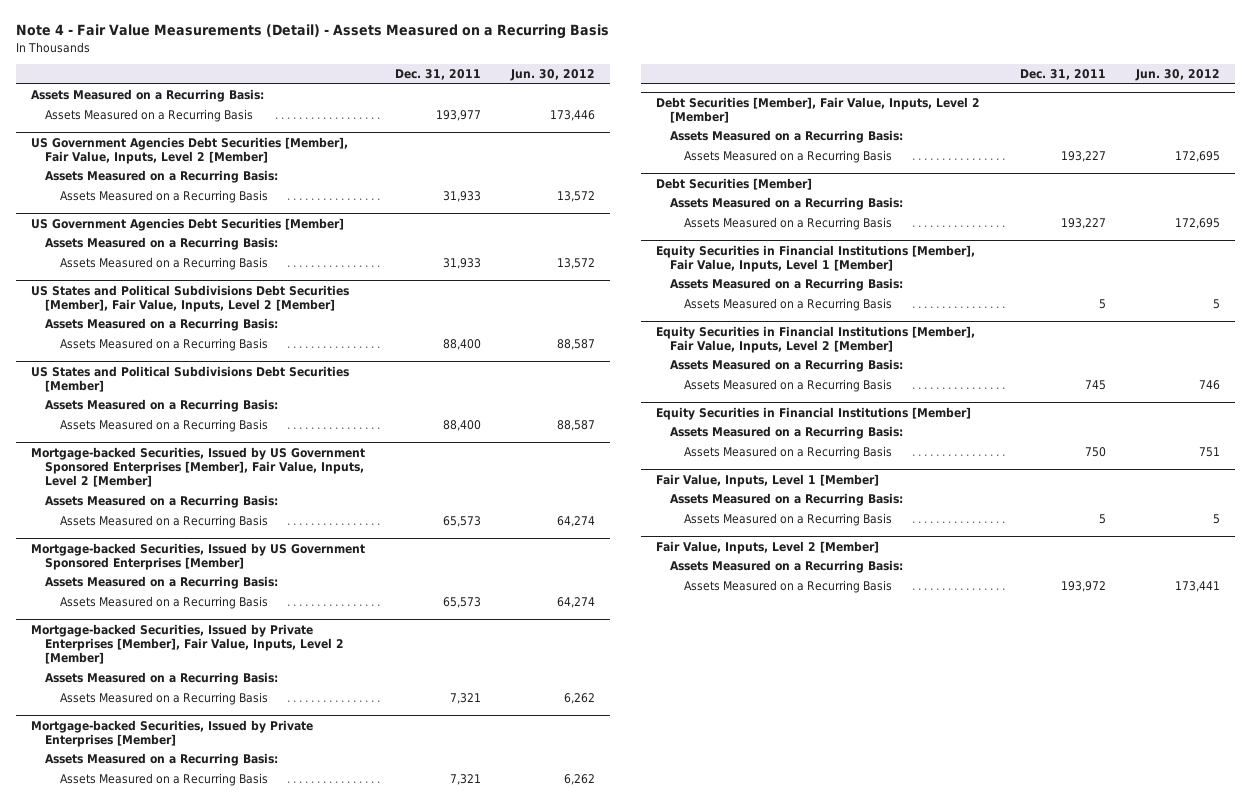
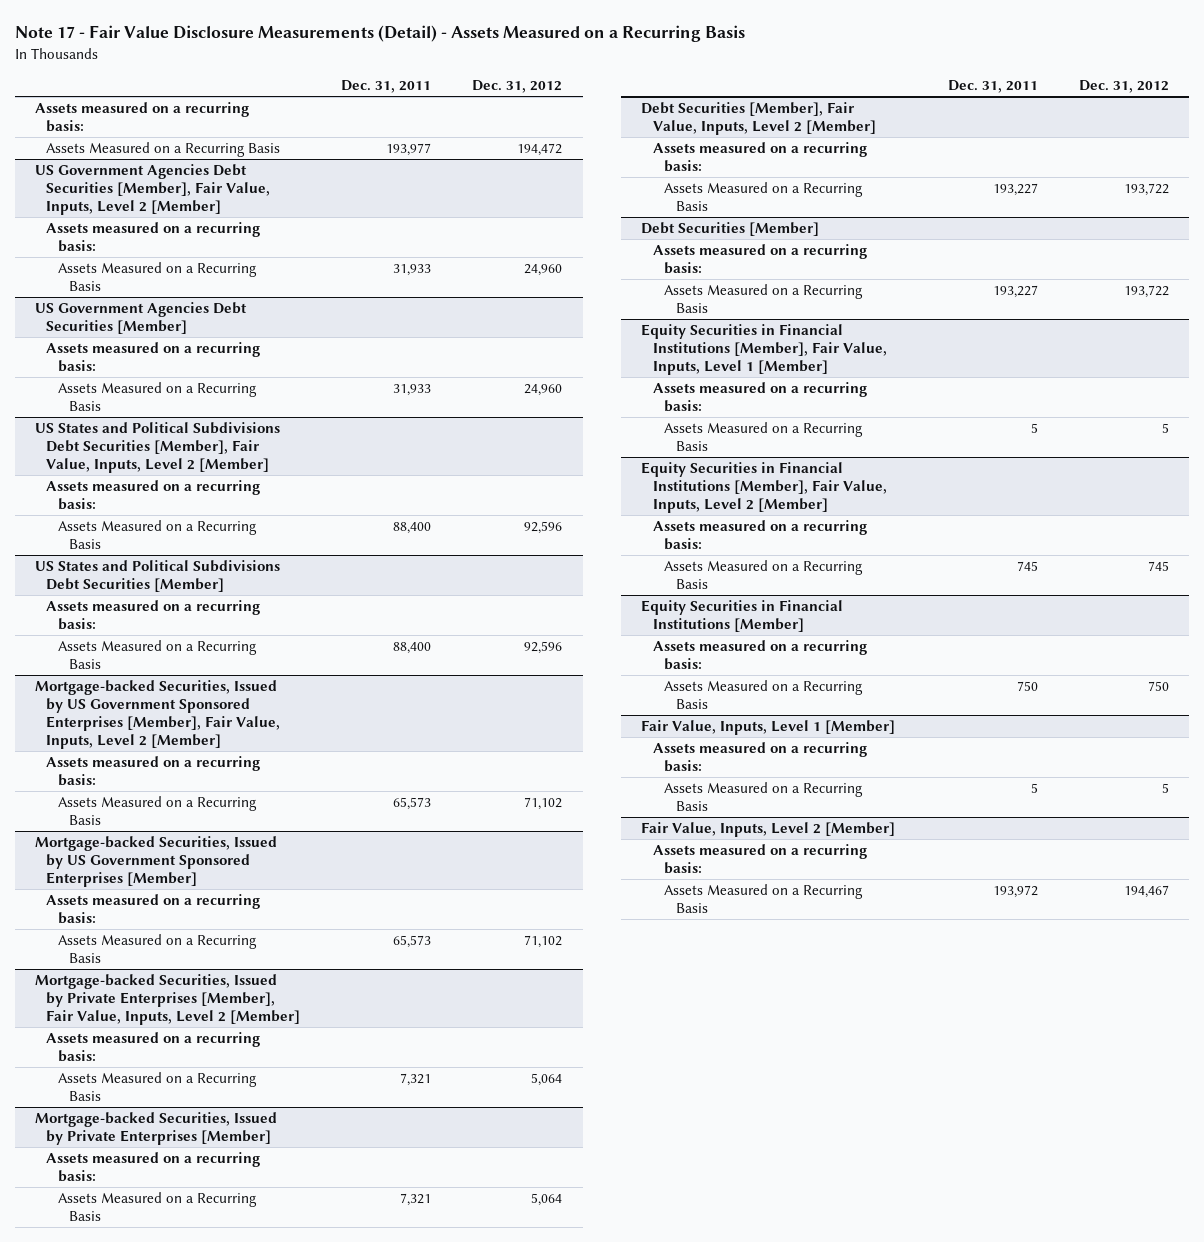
[16,24,610,40] Note 4 - Fair Value Measurements (Detail) - Assets Measured on a Recurring Basis -> [14,25,745,43] Note 17 - Fair Value Disclosure Measurements (Detail) - Assets Measured on a Recurring Basis
[510,69,596,82] Jun. 30, 2012 -> none
none -> [472,80,563,94] Dec. 31, 2012
[31,89,265,103] Assets Measured on a Recurring Basis: -> [35,102,250,132] Assets measured on a recurring basis:
[45,170,279,184] Assets Measured on a Recurring Basis: -> [46,222,261,252] Assets measured on a recurring basis:
[45,237,279,251] Assets Measured on a Recurring Basis: -> [46,342,261,372] Assets measured on a recurring basis:
[45,318,279,332] Assets Measured on a Recurring Basis: -> [46,480,261,510] Assets measured on a recurring basis:
[45,399,279,413] Assets Measured on a Recurring Basis: -> [46,600,261,630] Assets measured on a recurring basis:
[45,495,279,509] Assets Measured on a Recurring Basis: -> [46,756,261,786] Assets measured on a recurring basis:
[45,576,279,590] Assets Measured on a Recurring Basis: -> [46,894,261,924] Assets measured on a recurring basis:
[45,672,279,686] Assets Measured on a Recurring Basis: -> [46,1032,261,1062] Assets measured on a recurring basis:
[45,753,279,767] Assets Measured on a Recurring Basis: -> [46,1152,261,1182] Assets measured on a recurring basis:
[669,130,903,144] Assets Measured on a Recurring Basis: -> [652,142,867,172] Assets measured on a recurring basis:
[669,197,903,211] Assets Measured on a Recurring Basis: -> [652,244,867,274] Assets measured on a recurring basis:
[669,278,903,292] Assets Measured on a Recurring Basis: -> [652,382,867,412] Assets measured on a recurring basis:
[669,359,903,373] Assets Measured on a Recurring Basis: -> [652,520,867,550] Assets measured on a recurring basis:
[669,426,903,440] Assets Measured on a Recurring Basis: -> [652,640,867,670] Assets measured on a recurring basis:
[669,493,903,507] Assets Measured on a Recurring Basis: -> [652,742,867,772] Assets measured on a recurring basis:
[669,560,903,574] Assets Measured on a Recurring Basis: -> [652,844,867,874] Assets measured on a recurring basis:

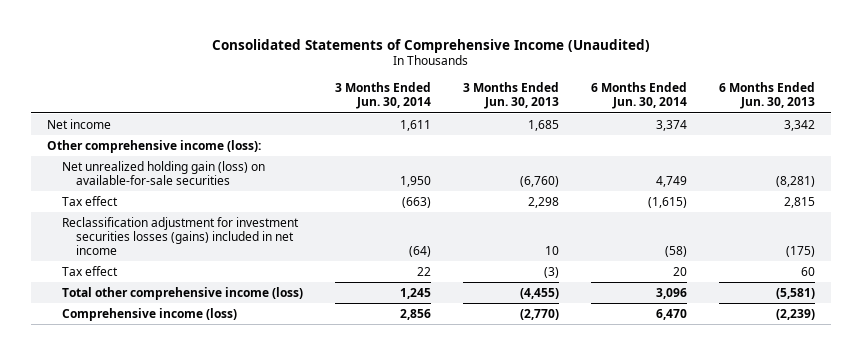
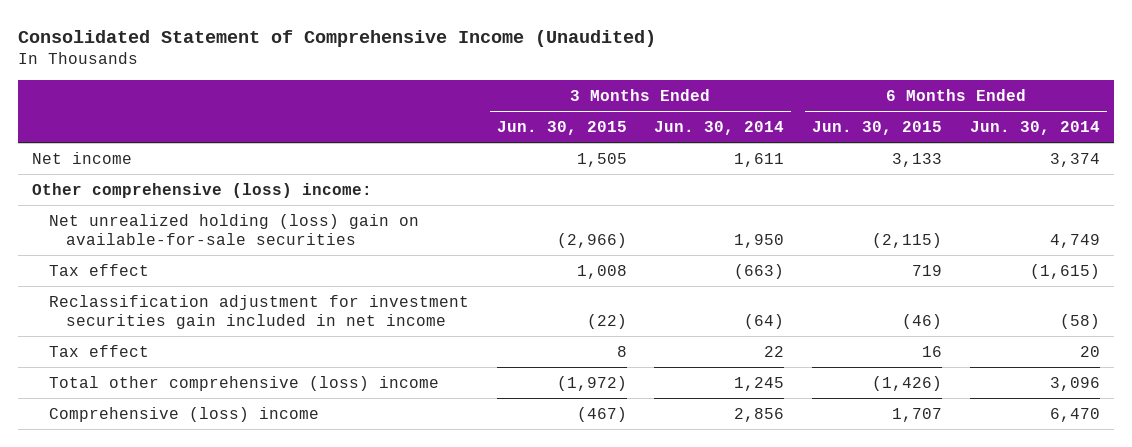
[212,38,651,53] Consolidated Statements of Comprehensive Income (Unaudited) -> [17,29,656,47] Consolidated Statement of Comprehensive Income (Unaudited)
[462,82,559,110] 3 Months Ended Jun. 30, 2013 -> none
[718,82,815,110] 6 Months Ended Jun. 30, 2013 -> none
none -> [496,121,627,136] Jun. 30, 2015
none -> [812,121,943,136] Jun. 30, 2015
[47,139,262,153] Other comprehensive income (loss): -> [31,182,372,198] Other comprehensive (loss) income:
[61,160,265,185] Net unrealized holding gain (loss) on available-for-sale securities -> [48,213,419,246] Net unrealized holding (loss) gain on available-for-sale securities
[61,216,299,256] Reclassification adjustment for investment securities losses (gains) included in net income -> [48,294,469,330] Reclassification adjustment for investment securities gain included in net income
[61,286,303,300] Total other comprehensive income (loss) -> [48,375,439,391] Total other comprehensive (loss) income
[61,307,237,321] Comprehensive income (loss) -> [48,406,319,422] Comprehensive (loss) income

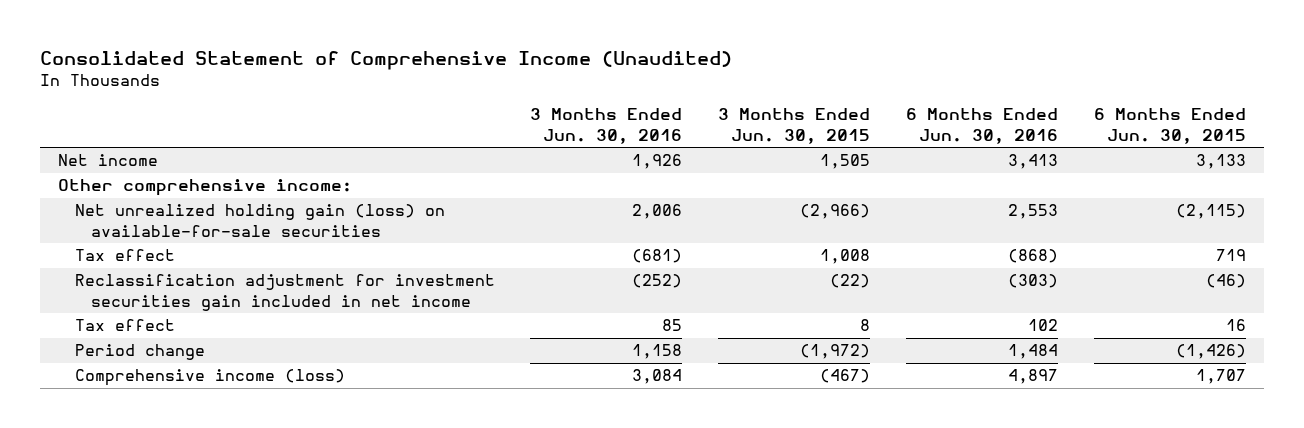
[654,121,785,136] Jun. 30, 2014 -> none
[970,121,1101,136] Jun. 30, 2014 -> none
none -> [530,108,683,144] 3 Months Ended Jun. 30, 2016
none -> [906,108,1059,144] 6 Months Ended Jun. 30, 2016
[31,182,372,198] Other comprehensive (loss) income: -> [58,179,353,197] Other comprehensive income:
[48,213,419,246] Net unrealized holding (loss) gain on available-for-sale securities -> [74,204,445,237] Net unrealized holding gain (loss) on available-for-sale securities
[48,375,439,391] Total other comprehensive (loss) income -> [74,344,205,361] Period change
[48,406,319,422] Comprehensive (loss) income -> [74,369,345,387] Comprehensive income (loss)

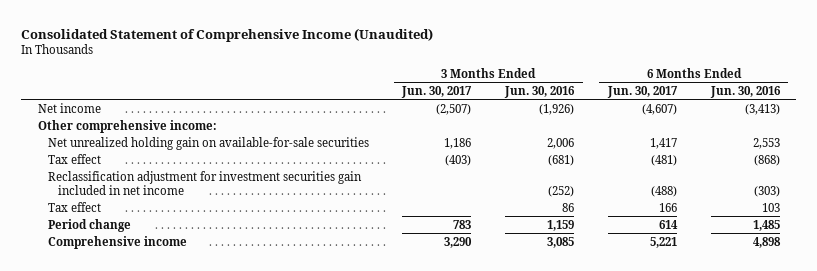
[718,108,871,144] 3 Months Ended Jun. 30, 2015 -> none
[1093,108,1246,144] 6 Months Ended Jun. 30, 2015 -> none
none -> [401,85,473,98] Jun. 30, 2017
none -> [606,85,678,98] Jun. 30, 2017
[632,154,683,170] 1,926 -> [539,103,575,115] (1,926)
[1008,154,1059,170] 3,413 -> [744,103,780,115] (3,413)
[74,204,445,237] Net unrealized holding gain (loss) on available-for-sale securities -> [47,136,369,150] Net unrealized holding gain on available-for-sale securities
[662,319,683,332] 85 -> [562,202,575,212] 86
[1028,319,1059,332] 102 -> [761,202,780,212] 103
[632,344,683,360] 1,158 -> [547,219,575,231] 1,159
[1008,344,1059,360] 1,484 -> [752,219,780,231] 1,485
[74,369,345,387] Comprehensive income (loss) -> [47,235,187,249] Comprehensive income
[632,369,683,385] 3,084 -> [547,236,575,248] 3,085
[1008,369,1059,385] 4,897 -> [752,236,781,248] 4,898

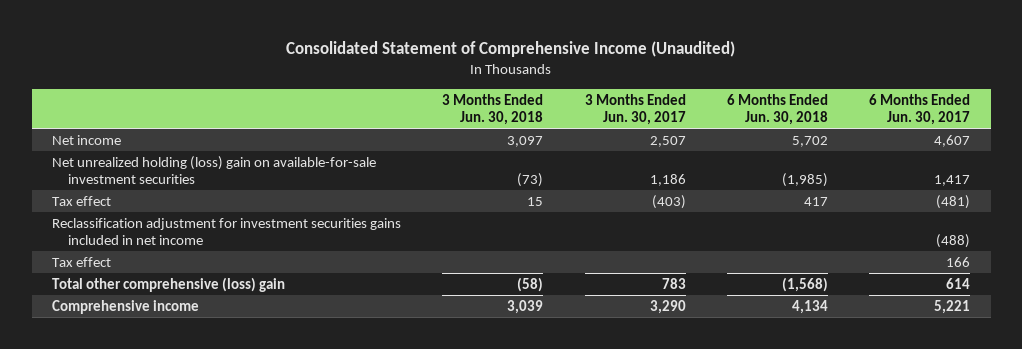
[504,85,576,98] Jun. 30, 2016 -> none
[709,85,781,98] Jun. 30, 2016 -> none
none -> [442,93,544,126] 3 Months Ended Jun. 30, 2018
none -> [726,93,828,126] 6 Months Ended Jun. 30, 2018
[37,119,217,133] Other comprehensive income: -> none
[436,103,472,115] (2,507) -> [649,135,686,147] 2,507
[641,103,677,115] (4,607) -> [934,134,971,147] 4,607
[47,136,369,150] Net unrealized holding gain on available-for-sale securities -> [52,155,377,184] Net unrealized holding (loss) gain on available-for-sale investment securities
[47,170,362,195] Reclassification adjustment for investment securities gain included in net income -> [52,217,402,245] Reclassification adjustment for investment securities gains included in net income
[47,218,131,232] Period change -> [52,276,286,292] Total other comprehensive (loss) gain

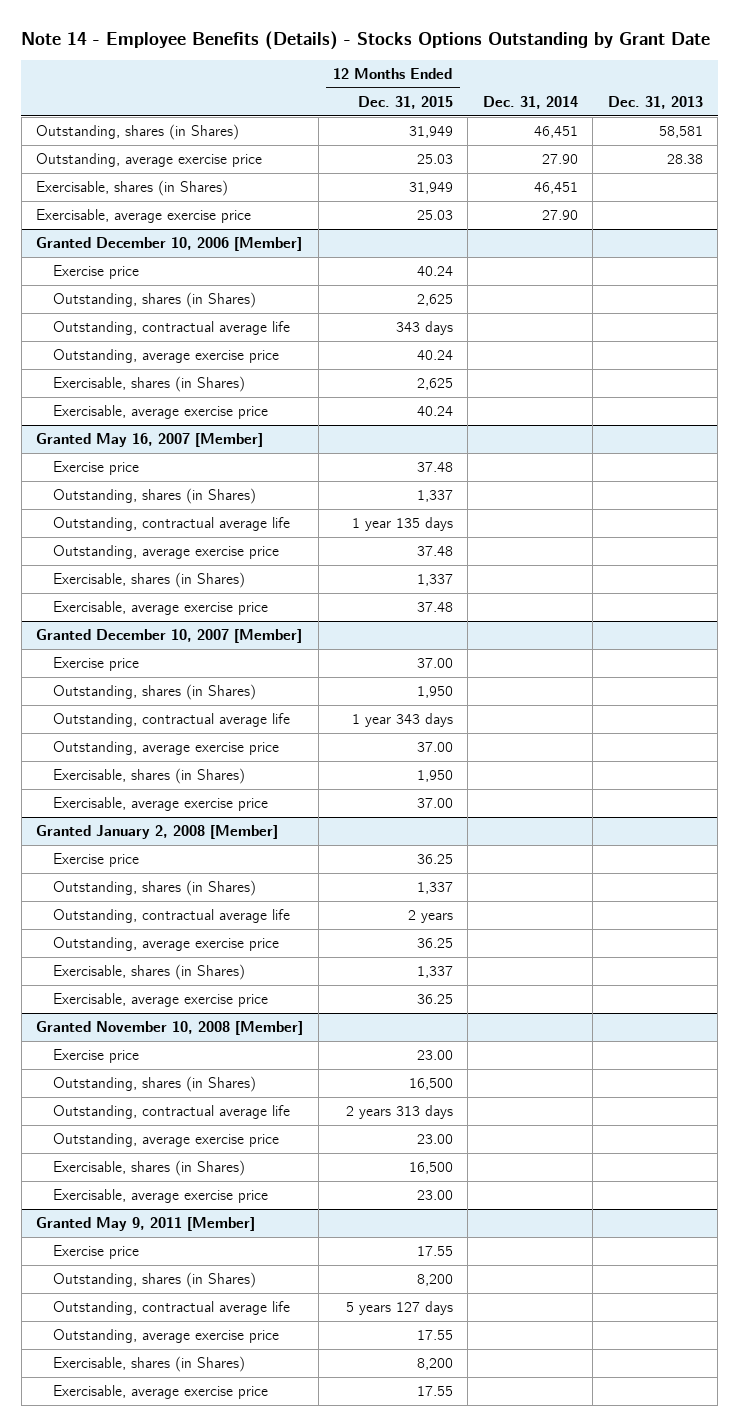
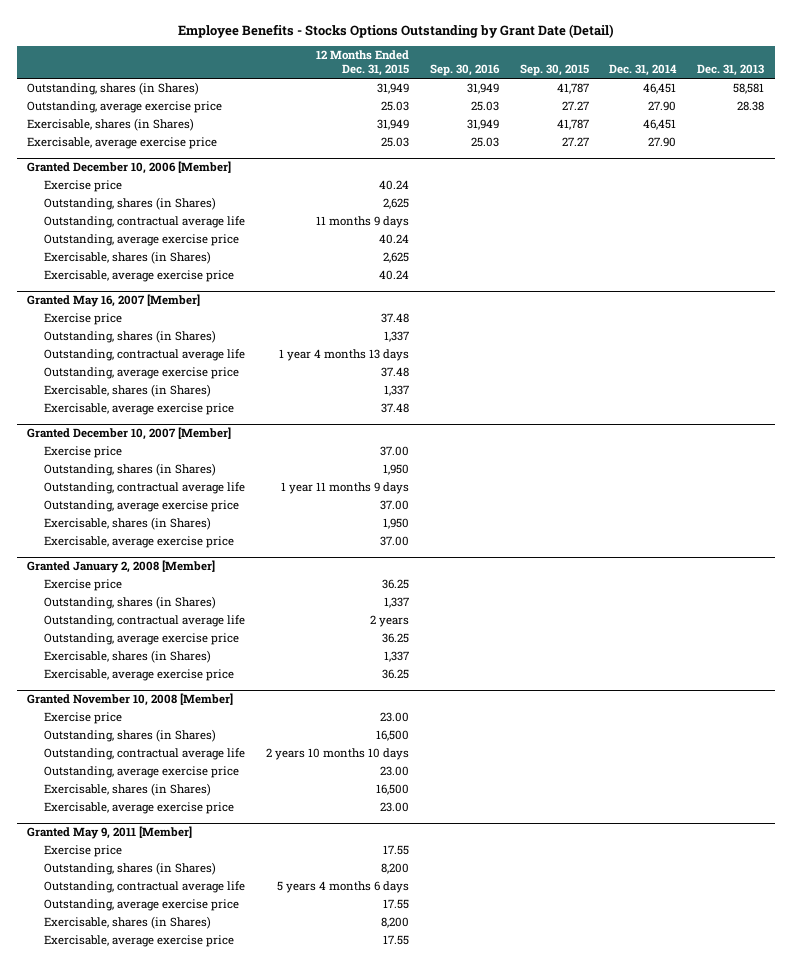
[21,30,711,50] Note 14 - Employee Benefits (Details) - Stocks Options Outstanding by Grant Date -> [177,23,614,38] Employee Benefits - Stocks Options Outstanding by Grant Date (Detail)
none -> [429,64,500,77] Sep. 30, 2016
none -> [519,64,589,77] Sep. 30, 2015
[395,321,453,336] 343 days -> [315,216,409,229] 11 months 9 days
[351,517,453,532] 1 year 135 days -> [278,349,409,362] 1 year 4 months 13 days
[351,713,453,728] 1 year 343 days -> [280,482,409,495] 1 year 11 months 9 days
[345,1105,453,1120] 2 years 313 days -> [265,748,409,761] 2 years 10 months 10 days
[345,1301,453,1316] 5 years 127 days -> [276,881,409,894] 5 years 4 months 6 days

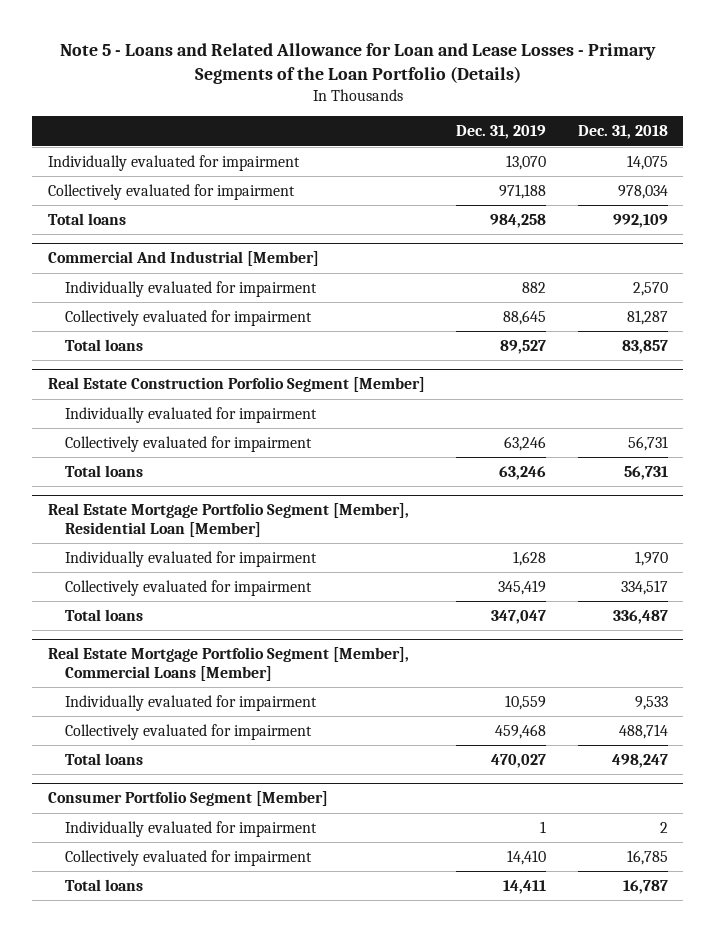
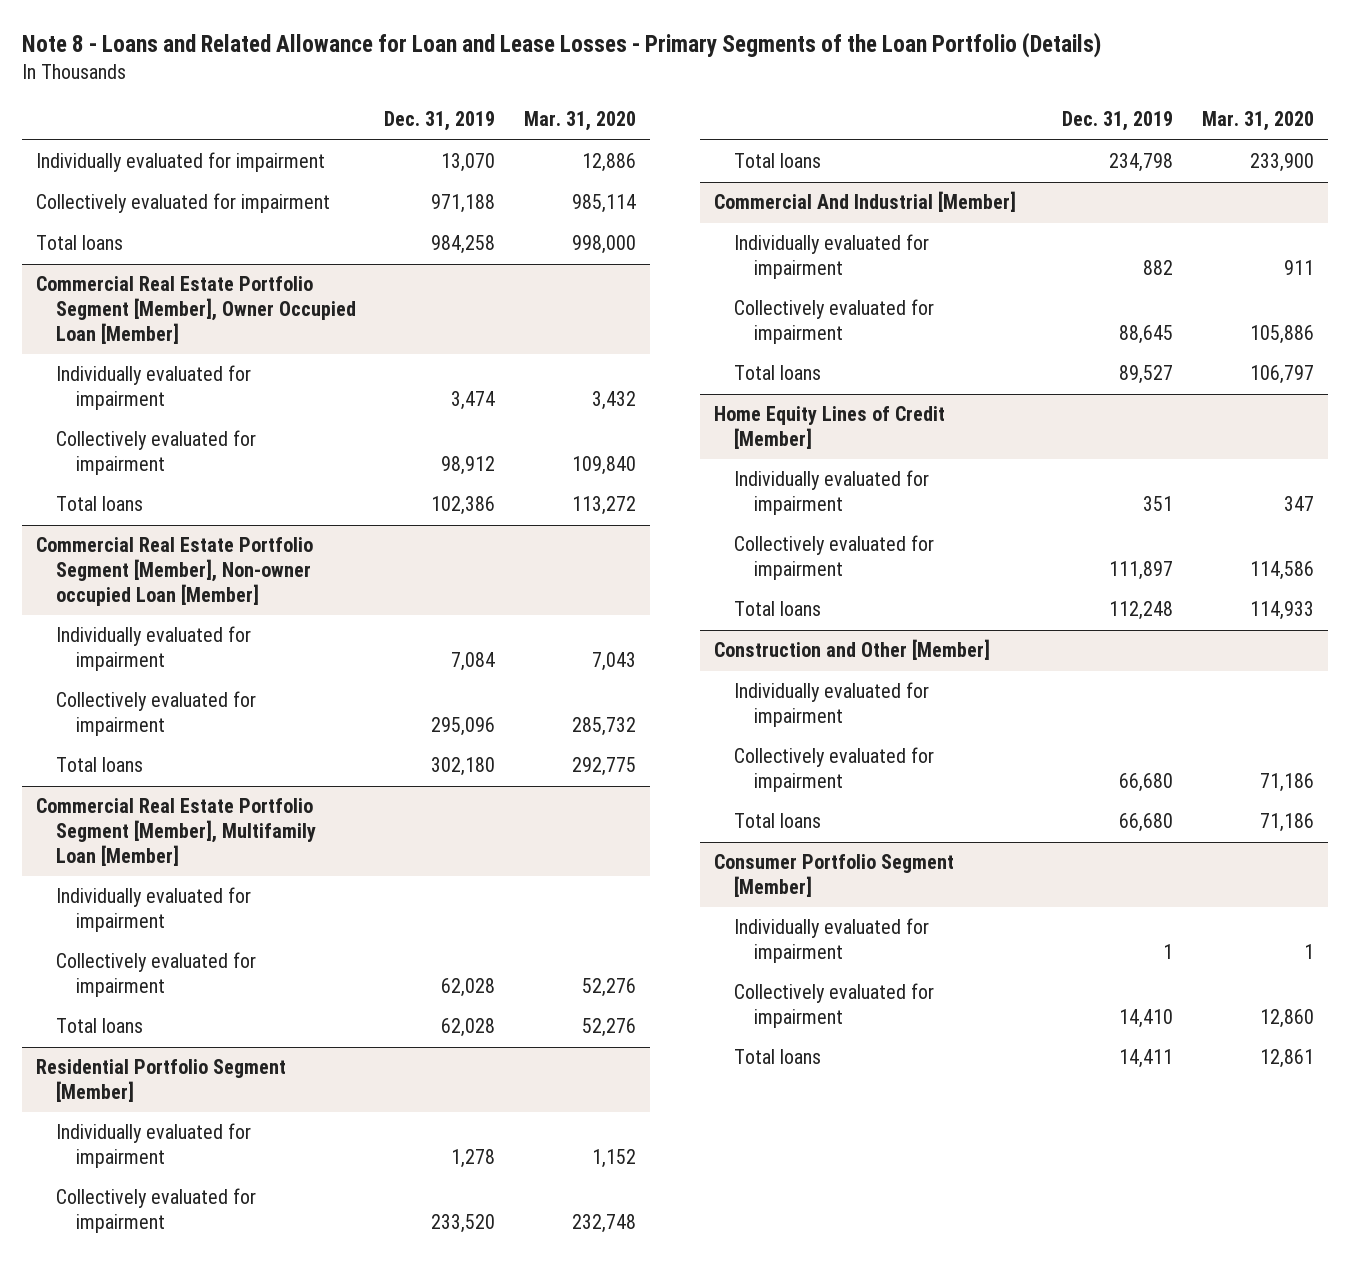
[59,43,656,85] Note 5 - Loans and Related Allowance for Loan and Lease Losses - Primary Segments of the Loan Portfolio (Details) -> [21,32,1101,59] Note 8 - Loans and Related Allowance for Loan and Lease Losses - Primary Segments of the Loan Portfolio (Details)
[577,125,668,140] Dec. 31, 2018 -> none
none -> [523,111,636,132] Mar. 31, 2020
none -> [35,276,356,344] Commercial Real Estate Portfolio Segment [Member], Owner Occupied Loan [Member]
none -> [55,365,251,411] Individually evaluated for impairment
none -> [55,430,256,476] Collectively evaluated for impairment
none -> [55,496,143,512] Total loans
none -> [35,537,313,606] Commercial Real Estate Portfolio Segment [Member], Non-owner occupied Loan [Member]
none -> [55,626,251,672] Individually evaluated for impairment
none -> [55,691,256,737] Collectively evaluated for impairment
none -> [55,757,143,773] Total loans
none -> [35,798,316,866] Commercial Real Estate Portfolio Segment [Member], Multifamily Loan [Member]
none -> [55,887,251,933] Individually evaluated for impairment
none -> [55,952,256,998] Collectively evaluated for impairment
none -> [55,1018,143,1034] Total loans
none -> [35,1059,286,1103] Residential Portfolio Segment [Member]
none -> [55,1123,251,1169] Individually evaluated for impairment
none -> [55,1188,256,1234] Collectively evaluated for impairment
none -> [733,153,821,169] Total loans
[48,377,426,393] Real Estate Construction Porfolio Segment [Member] -> none
none -> [713,406,945,450] Home Equity Lines of Credit [Member]
none -> [733,470,929,516] Individually evaluated for impairment
none -> [733,535,934,581] Collectively evaluated for impairment
none -> [733,601,821,617] Total loans
none -> [713,639,990,661] Construction and Other [Member]
[48,503,410,537] Real Estate Mortgage Portfolio Segment [Member], Residential Loan [Member] -> none
[65,550,318,567] Individually evaluated for impairment -> none
[65,579,313,596] Collectively evaluated for impairment -> none
[65,608,144,621] Total loans -> none
[48,647,410,681] Real Estate Mortgage Portfolio Segment [Member], Commercial Loans [Member] -> none
[65,694,318,711] Individually evaluated for impairment -> none
[65,723,313,740] Collectively evaluated for impairment -> none
[65,752,144,765] Total loans -> none
[504,435,547,451] 63,246 -> [1119,773,1174,793] 66,680
[499,465,547,480] 63,246 -> [1119,813,1174,833] 66,680

